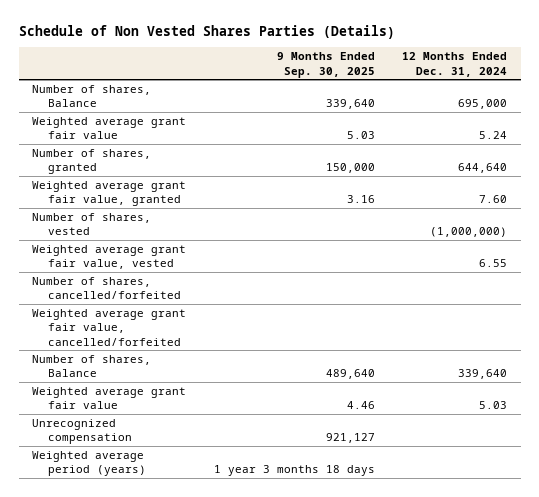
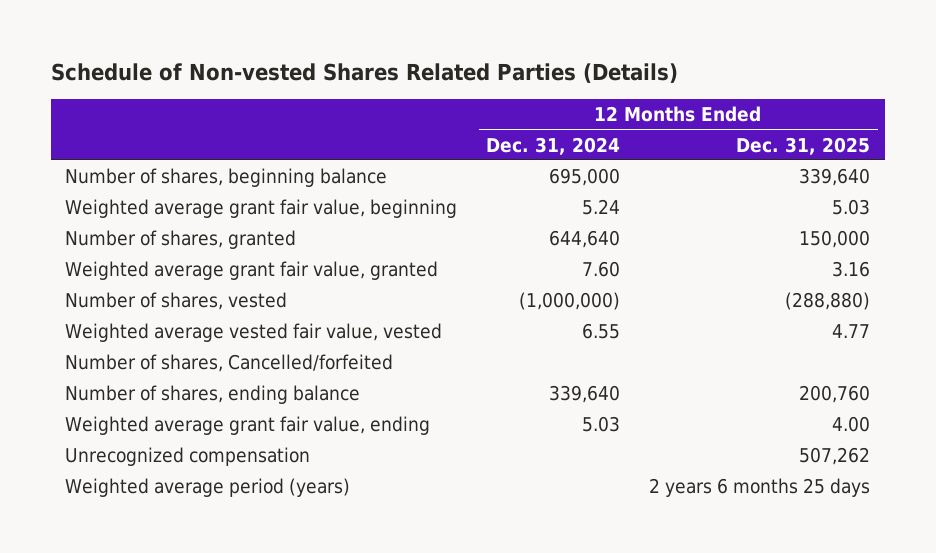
[18,25,395,40] Schedule of Non Vested Shares Parties (Details) -> [50,63,678,84] Schedule of Non-vested Shares Related Parties (Details)
[276,51,375,78] 9 Months Ended Sep. 30, 2025 -> none
none -> [736,136,871,155] Dec. 31, 2025
[32,84,152,108] Number of shares, Balance -> [65,168,388,188] Number of shares, beginning balance
[32,116,187,140] Weighted average grant fair value -> [65,199,458,219] Weighted average grant fair value, beginning
[32,308,187,346] Weighted average grant fair value, cancelled/forfeited -> none
[32,244,187,270] Weighted average grant fair value, vested -> [65,323,443,343] Weighted average vested fair value, vested
[32,276,181,300] Number of shares, cancelled/forfeited -> [65,354,394,373] Number of shares, Cancelled/forfeited
[32,354,152,378] Number of shares, Balance -> [65,385,361,405] Number of shares, ending balance
[32,386,187,410] Weighted average grant fair value -> [65,416,431,436] Weighted average grant fair value, ending

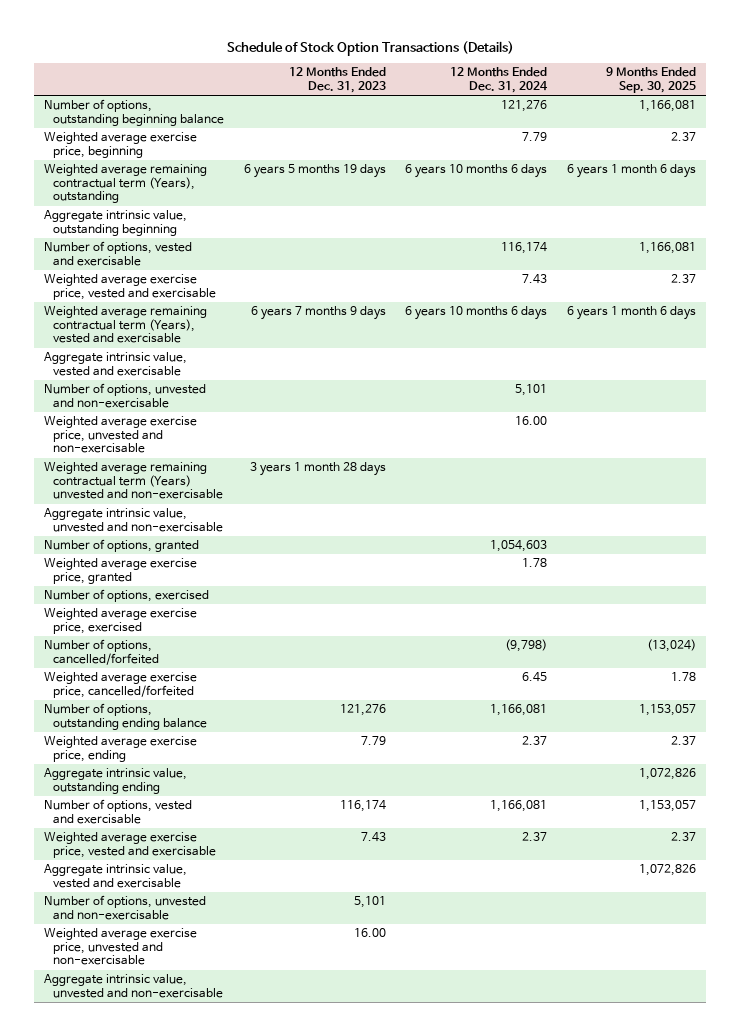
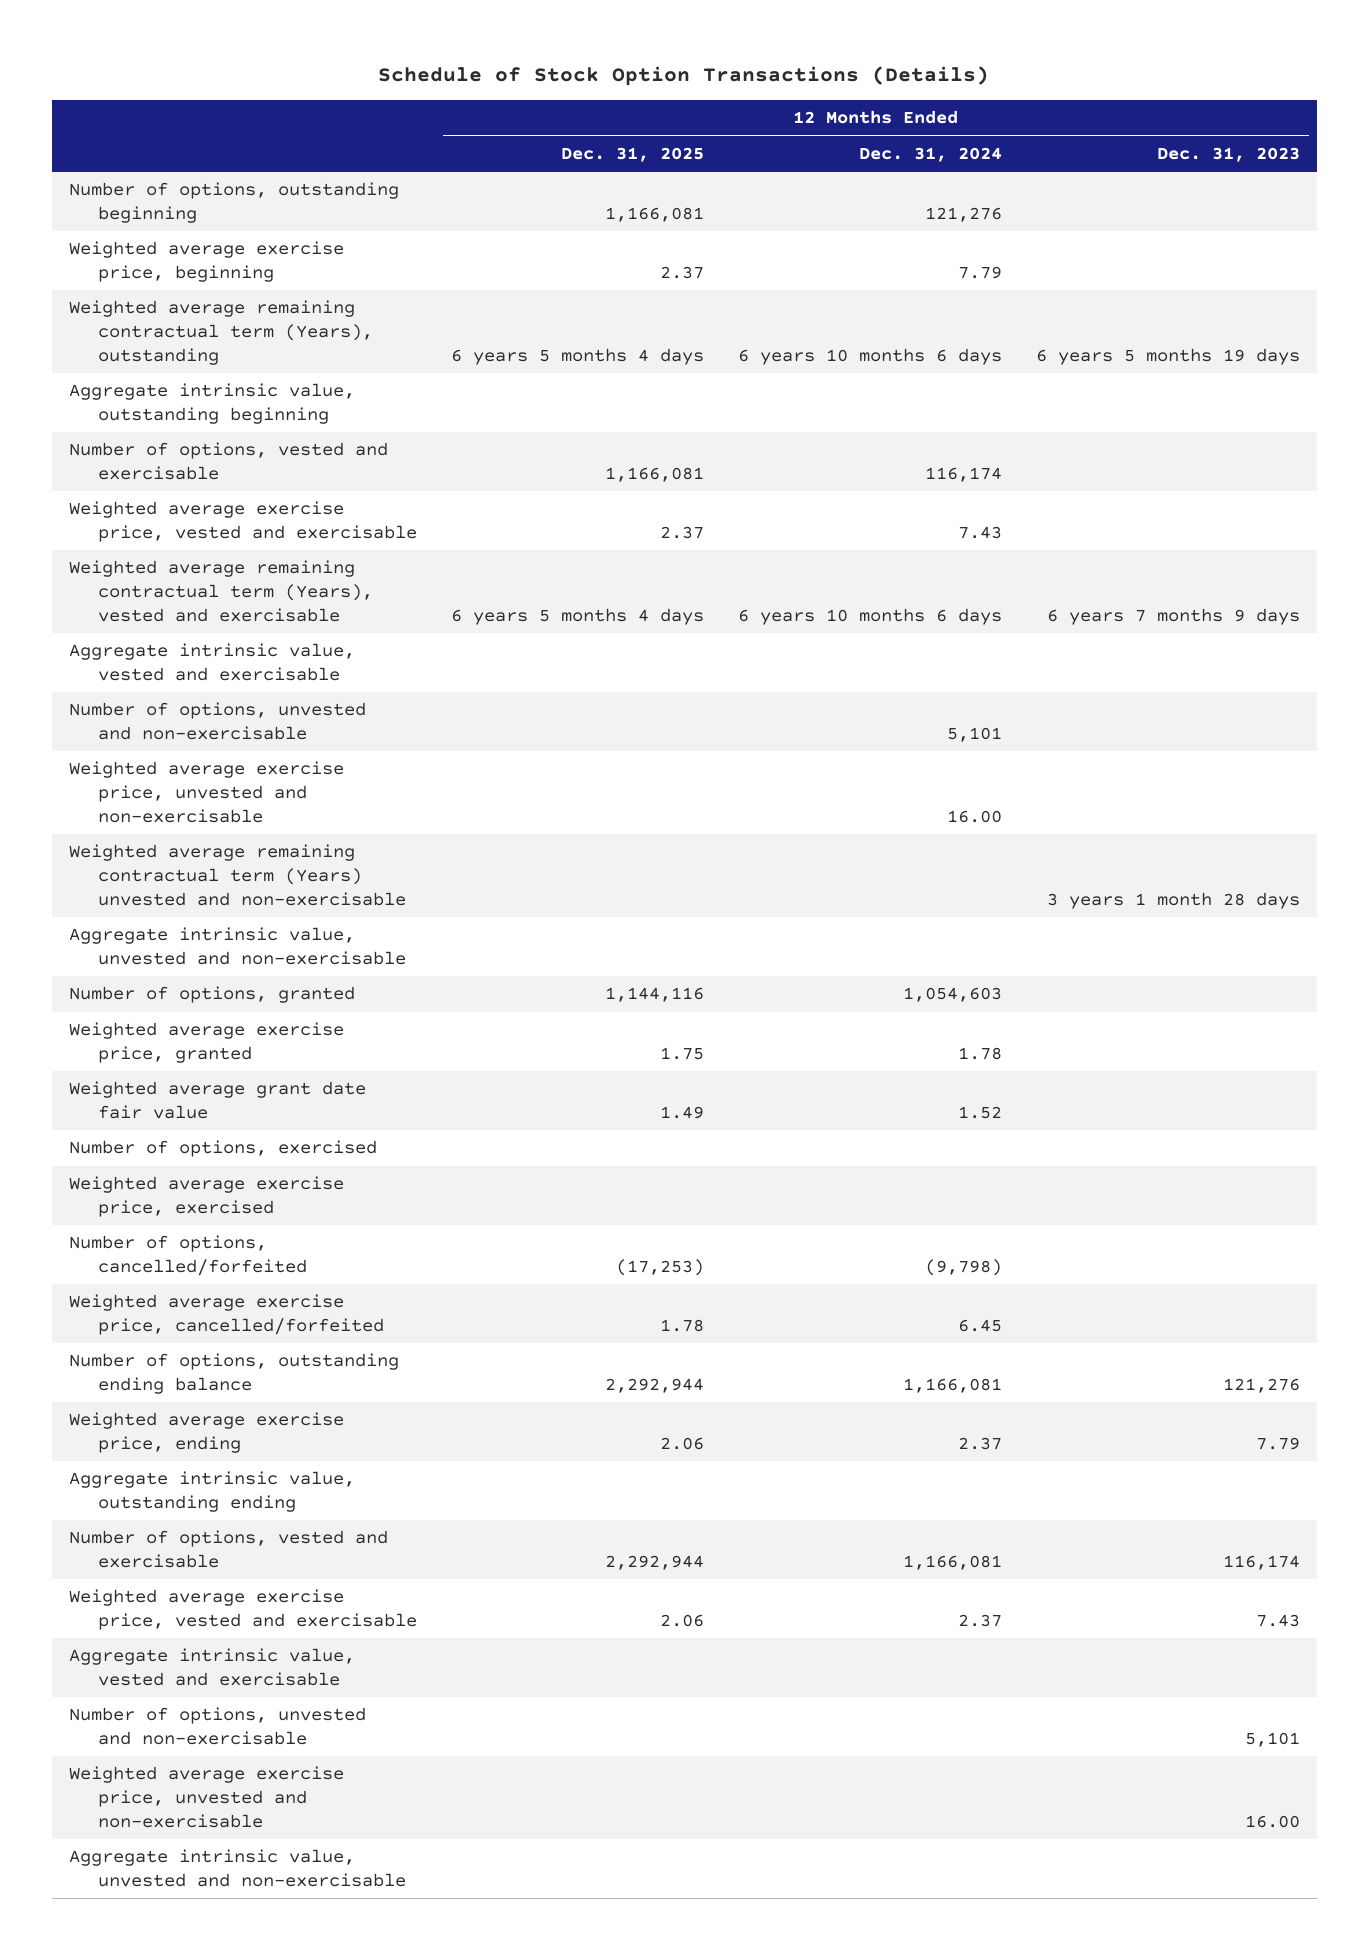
[606,67,697,93] 9 Months Ended Sep. 30, 2025 -> none
none -> [561,146,705,162] Dec. 31, 2025
[44,99,225,126] Number of options, outstanding beginning balance -> [68,182,399,224] Number of options, outstanding beginning
none -> [68,1081,366,1120] Weighted average grant date fair value

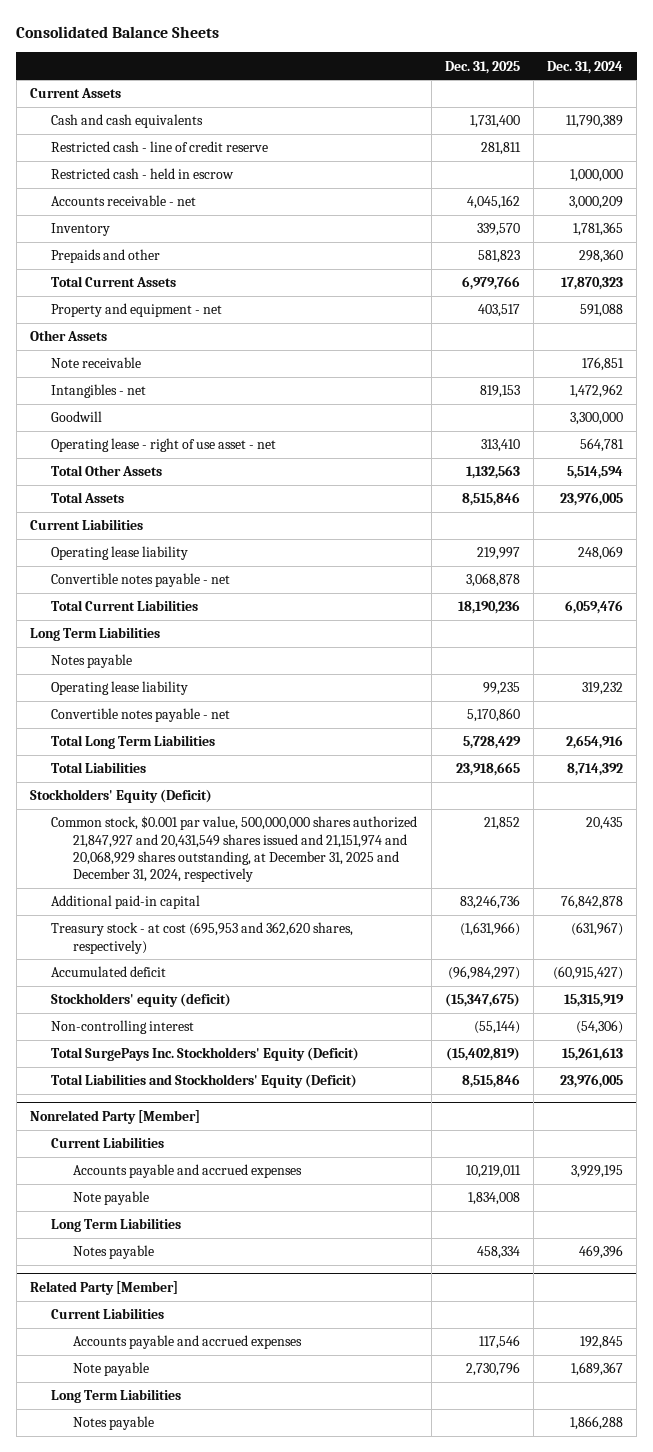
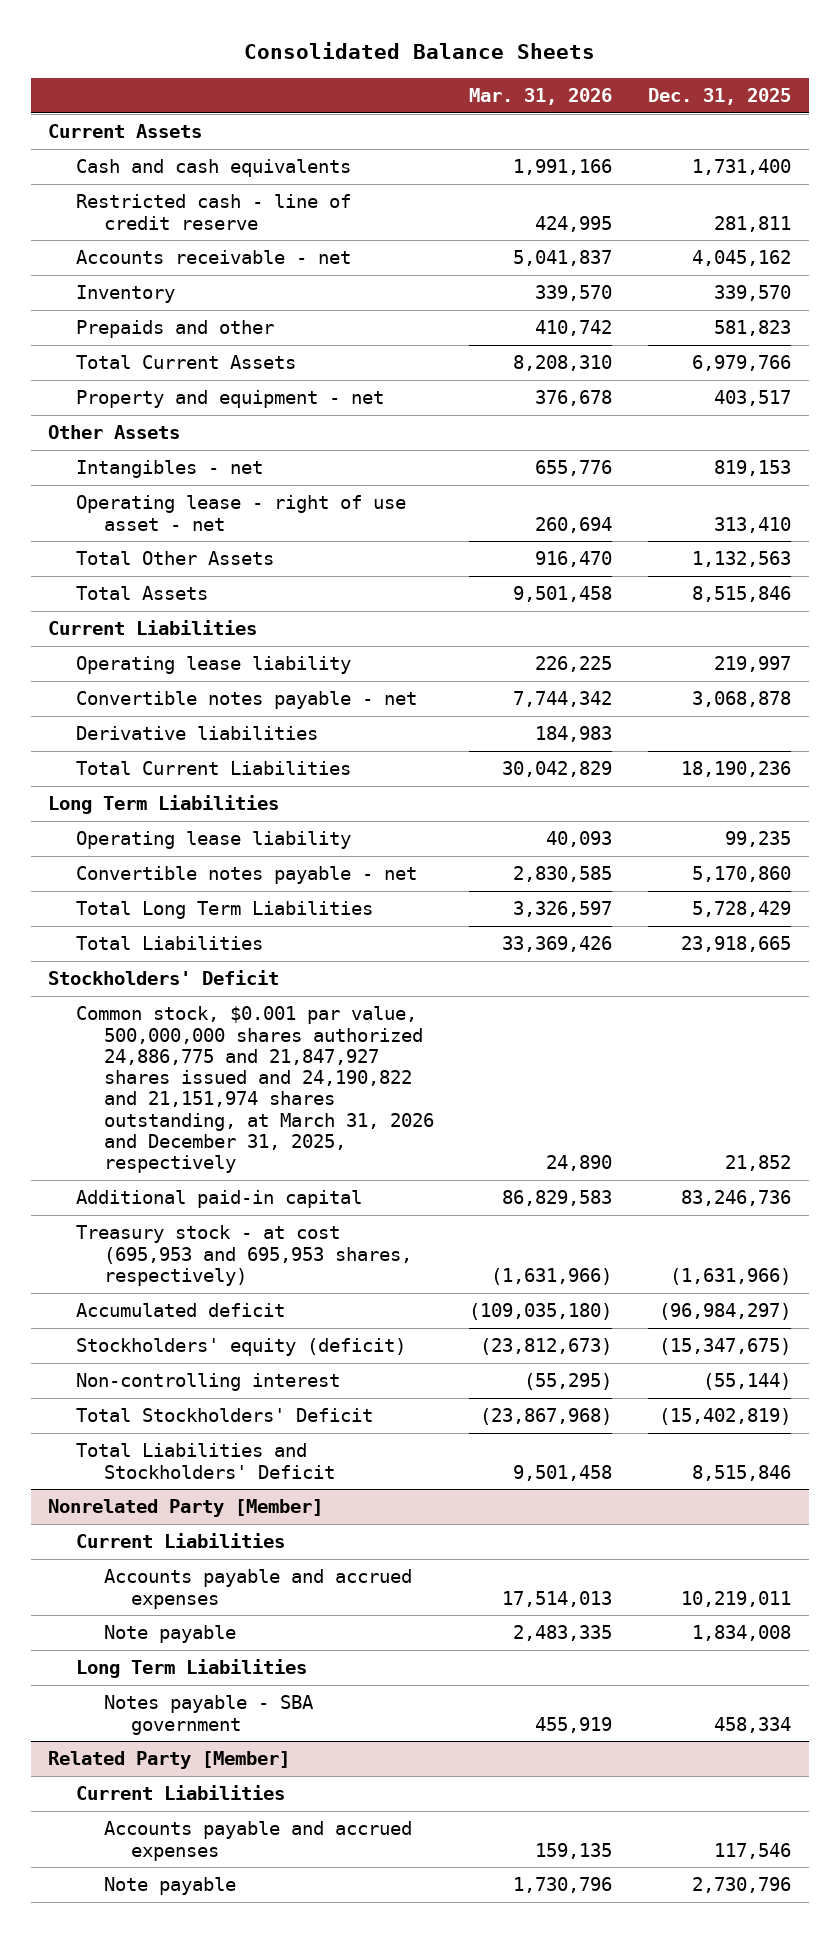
[547,60,624,74] Dec. 31, 2024 -> none
none -> [469,87,613,105] Mar. 31, 2026
[51,168,235,180] Restricted cash - held in escrow -> none
[51,357,142,369] Note receivable -> none
[51,411,103,423] Goodwill -> none
none -> [76,726,319,741] Derivative liabilities
[51,654,133,669] Notes payable -> none
[29,789,212,804] Stockholders' Equity (Deficit) -> [48,970,280,986] Stockholders' Deficit
[51,816,418,883] Common stock, $0.001 par value, 500,000,000 shares authorized 21,847,927 and 20,431,549 shares issued and 21,151,974 and 20,068,929 shares outstanding, at December 31, 2025 and December 31, 2024, respectively -> [76,1006,434,1174] Common stock, $0.001 par value, 500,000,000 shares authorized 24,886,775 and 21,847,927 shares issued and 24,190,822 and 21,151,974 shares outstanding, at March 31, 2026 and December 31, 2025, respectively
[51,922,354,954] Treasury stock - at cost (695,953 and 362,620 shares, respectively) -> [76,1225,412,1286] Treasury stock - at cost (695,953 and 695,953 shares, respectively)
[51,1047,360,1062] Total SurgePays Inc. Stockholders' Equity (Deficit) -> [76,1408,374,1423] Total Stockholders' Deficit
[51,1074,358,1089] Total Liabilities and Stockholders' Equity (Deficit) -> [76,1443,335,1479] Total Liabilities and Stockholders' Deficit
[72,1245,154,1260] Notes payable -> [103,1695,314,1735] Notes payable - SBA government
[51,1389,182,1404] Long Term Liabilities -> none
[72,1416,154,1431] Notes payable -> none

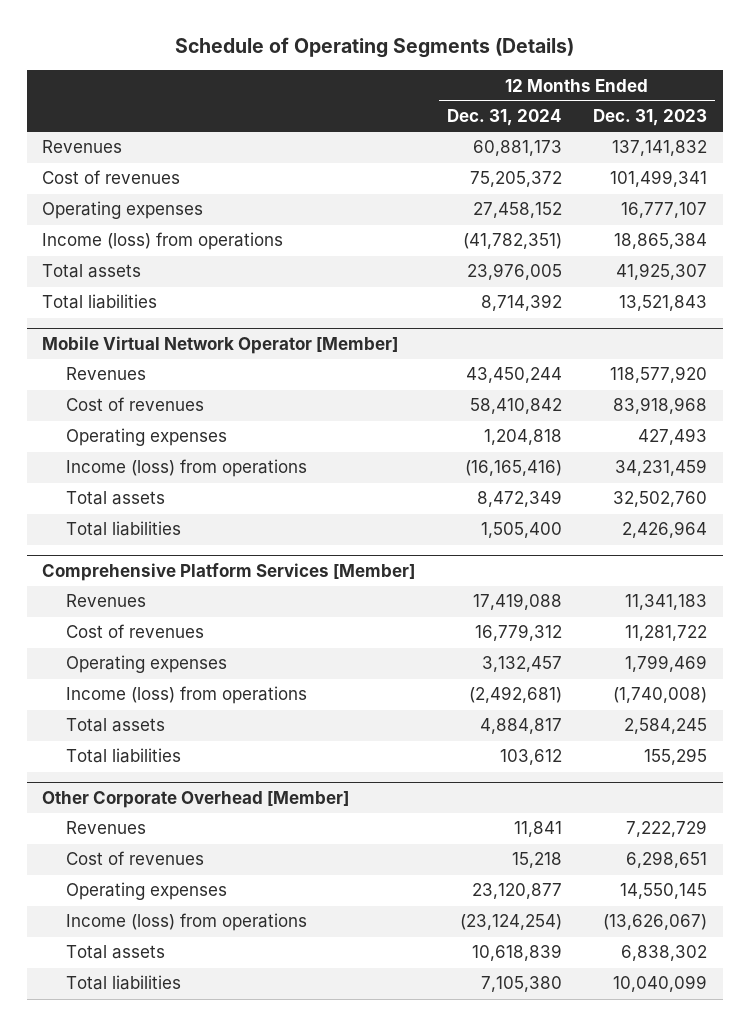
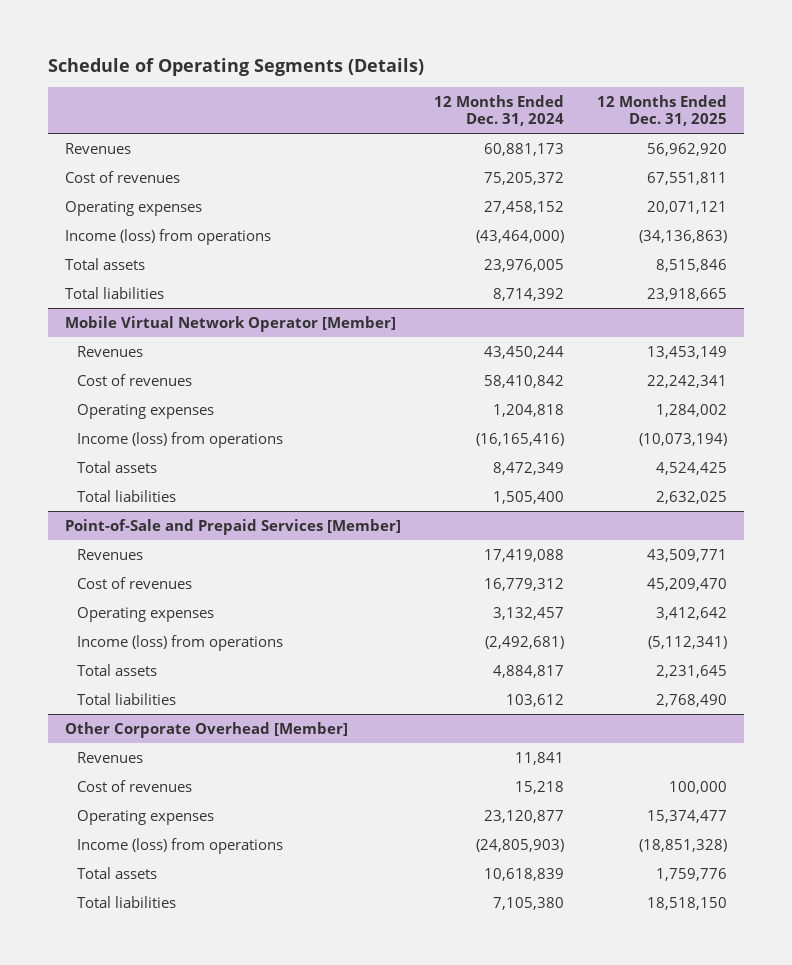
[593,109,708,127] Dec. 31, 2023 -> none
none -> [597,94,728,127] 12 Months Ended Dec. 31, 2025
[462,233,562,250] (41,782,351) -> [476,229,565,243] (43,464,000)
[42,562,416,581] Comprehensive Platform Services [Member] -> none
none -> [64,518,401,535] Point-of-Sale and Prepaid Services [Member]
[459,914,562,931] (23,124,254) -> [476,838,565,852] (24,805,903)

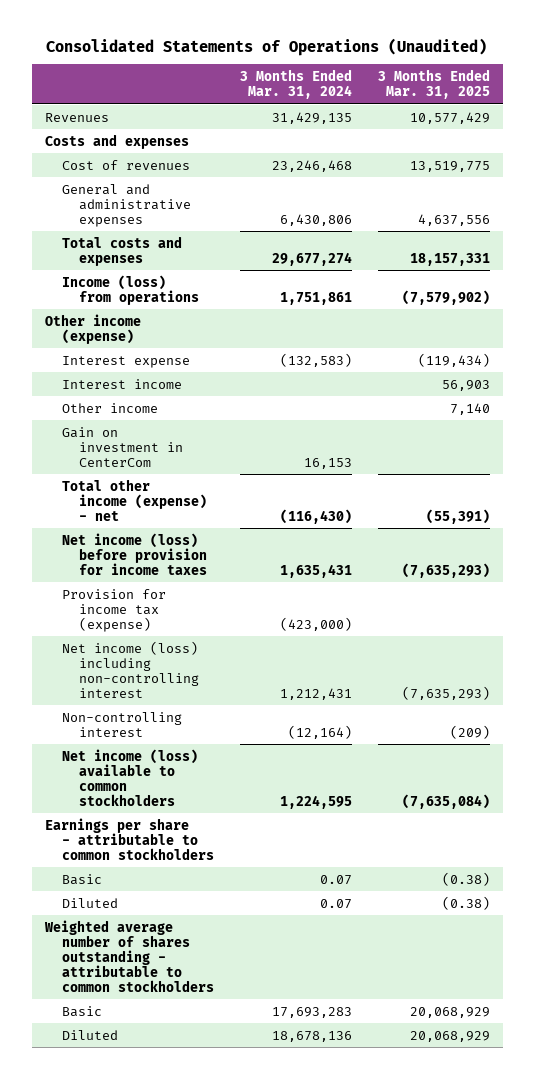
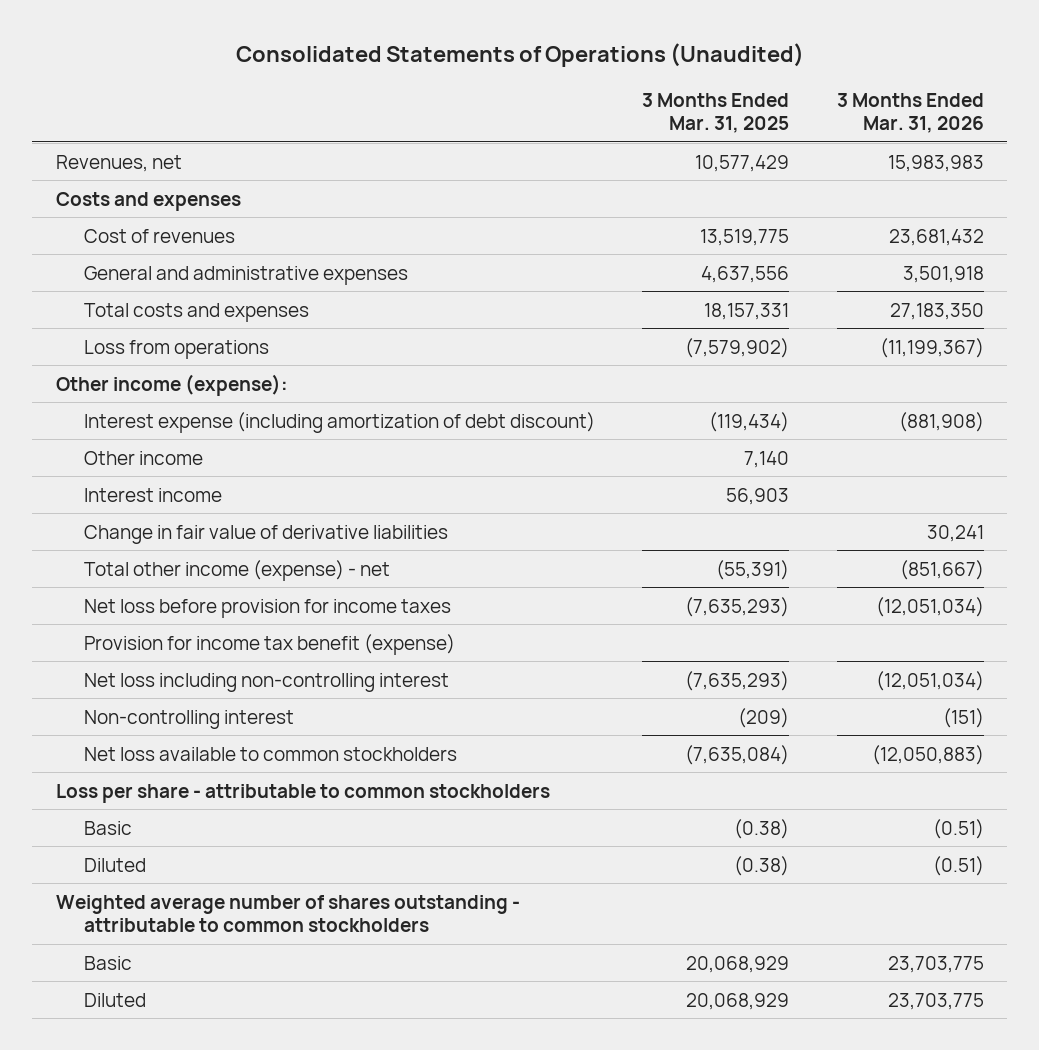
[240,68,353,100] 3 Months Ended Mar. 31, 2024 -> none
none -> [836,92,984,134] 3 Months Ended Mar. 31, 2026
[44,112,109,122] Revenues -> [55,154,182,172] Revenues, net
[62,274,200,305] Income (loss) from operations -> [84,339,270,359] Loss from operations
[44,313,141,344] Other income (expense) -> [55,373,288,396] Other income (expense):
[62,355,191,368] Interest expense -> [84,411,596,433] Interest expense (including amortization of debt discount)
[62,426,184,467] Gain on investment in CenterCom -> none
[62,378,183,389] Interest income -> [84,487,223,502] Interest income
none -> [84,524,449,544] Change in fair value of derivative liabilities
[62,532,208,575] Net income (loss) before provision for income taxes -> [84,598,452,618] Net loss before provision for income taxes
[62,588,167,632] Provision for income tax (expense) -> [84,633,456,655] Provision for income tax benefit (expense)
[62,640,200,698] Net income (loss) including non-controlling interest -> [84,672,450,692] Net loss including non-controlling interest
[62,748,199,806] Net income (loss) available to common stockholders -> [84,746,458,761] Net loss available to common stockholders
[44,817,215,860] Earnings per share - attributable to common stockholders -> [55,783,550,803] Loss per share - attributable to common stockholders

